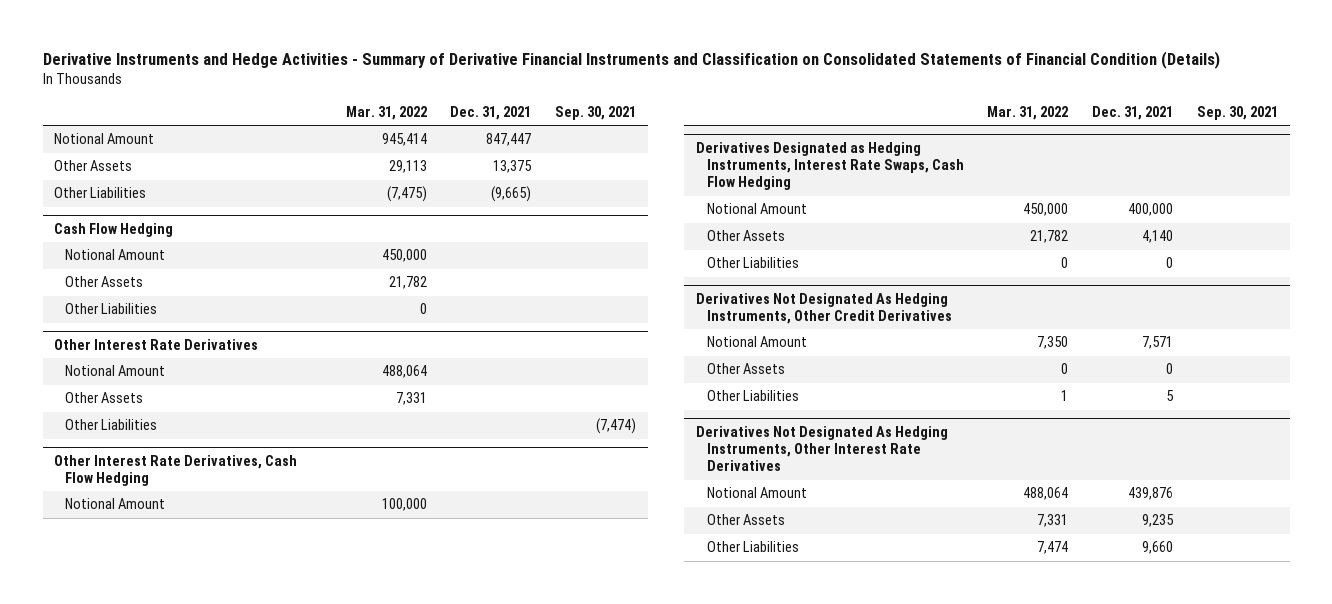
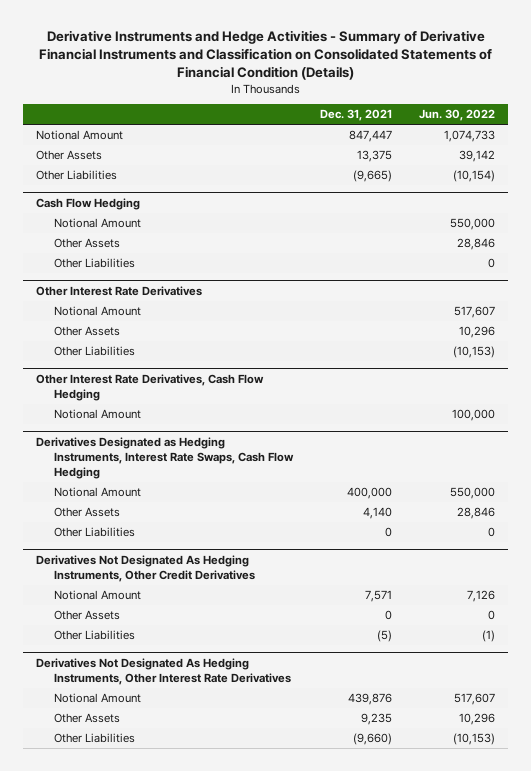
[345,106,427,121] Mar. 31, 2022 -> none
[555,106,637,121] Sep. 30, 2021 -> none
none -> [418,109,495,122] Jun. 30, 2022
[1165,390,1174,402] 5 -> [376,630,392,643] (5)
[1141,541,1173,555] 9,660 -> [352,733,392,746] (9,660)

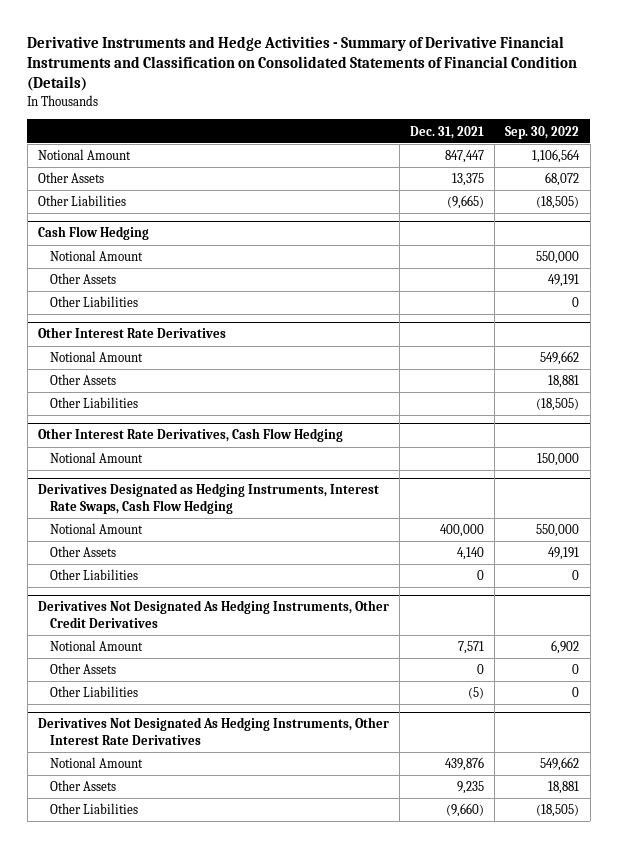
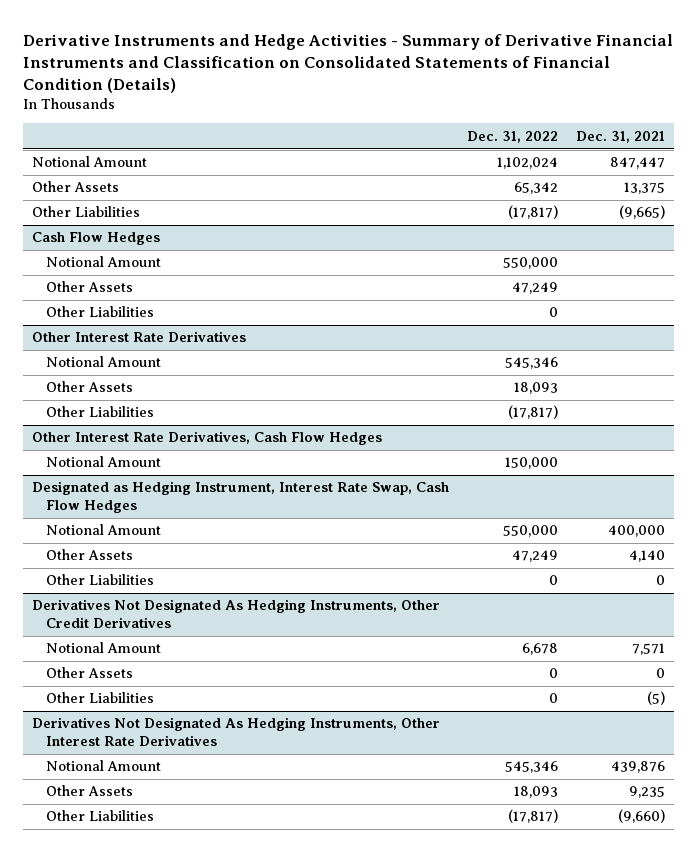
[505,125,580,139] Sep. 30, 2022 -> none
none -> [467,130,559,143] Dec. 31, 2022
[37,226,149,241] Cash Flow Hedging -> [32,232,161,246] Cash Flow Hedges
[37,428,343,443] Other Interest Rate Derivatives, Cash Flow Hedging -> [32,431,383,446] Other Interest Rate Derivatives, Cash Flow Hedges
[37,483,379,515] Derivatives Designated as Hedging Instruments, Interest Rate Swaps, Cash Flow Hedging -> [32,481,450,514] Designated as Hedging Instrument, Interest Rate Swap, Cash Flow Hedges

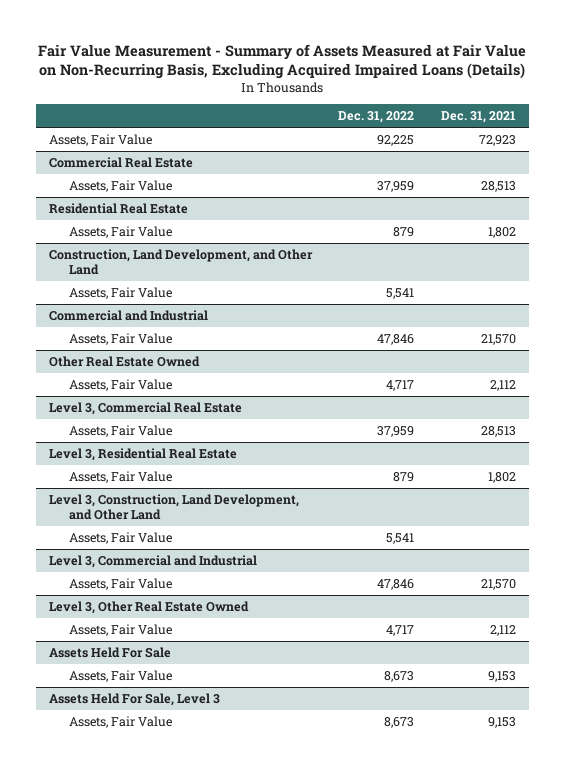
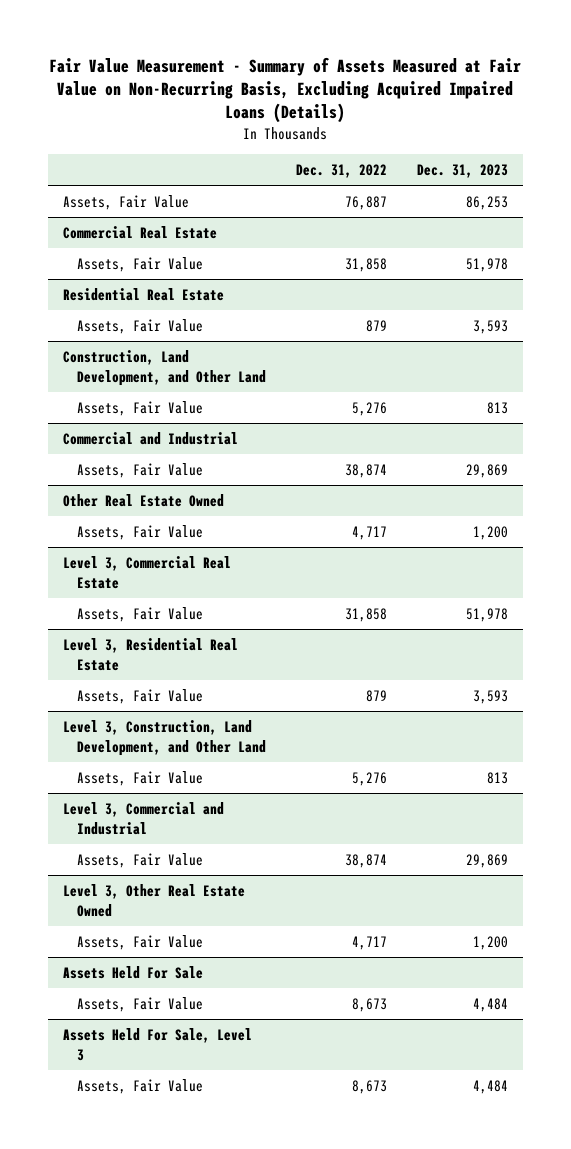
[440,111,516,124] Dec. 31, 2021 -> none
none -> [416,163,508,178] Dec. 31, 2023
[377,134,415,146] 92,225 -> [345,195,388,210] 76,887
[377,180,415,192] 37,959 -> [345,257,388,272] 31,858
[386,287,415,299] 5,541 -> [352,401,388,416] 5,276
[377,333,415,345] 47,846 -> [345,463,388,478] 38,874
[377,425,415,437] 37,959 -> [345,607,388,622] 31,858
[386,532,415,544] 5,541 -> [352,771,388,786] 5,276
[377,578,415,590] 47,846 -> [345,853,388,868] 38,874

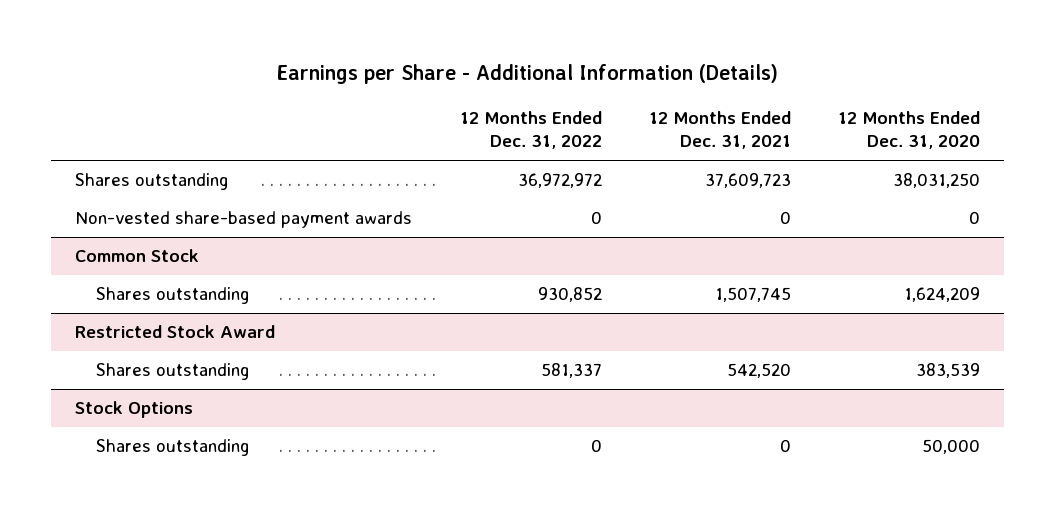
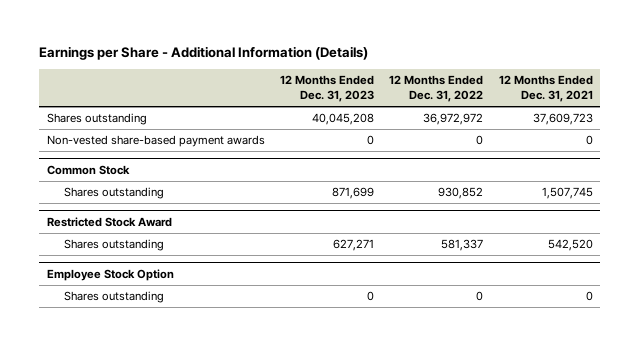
[838,110,981,150] 12 Months Ended Dec. 31, 2020 -> none
none -> [279,75,374,103] 12 Months Ended Dec. 31, 2023
[75,401,194,419] Stock Options -> [46,268,174,281] Employee Stock Option

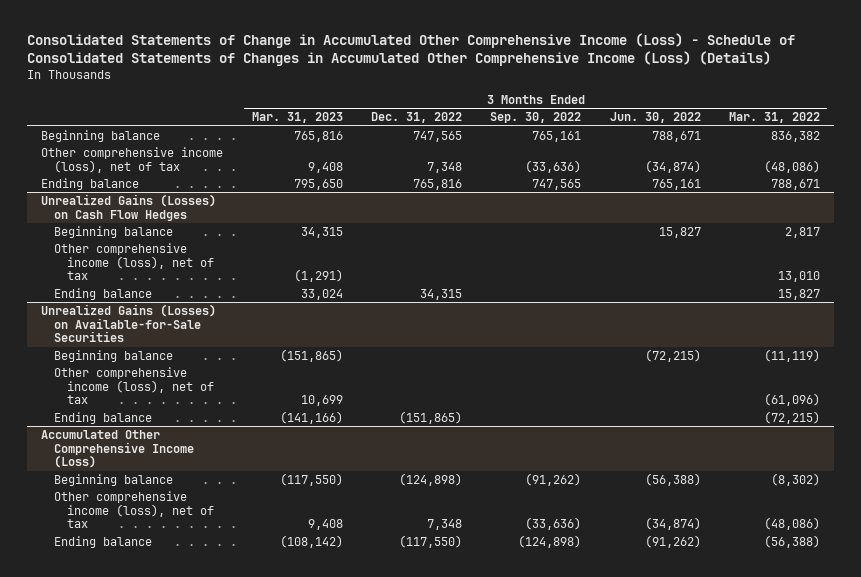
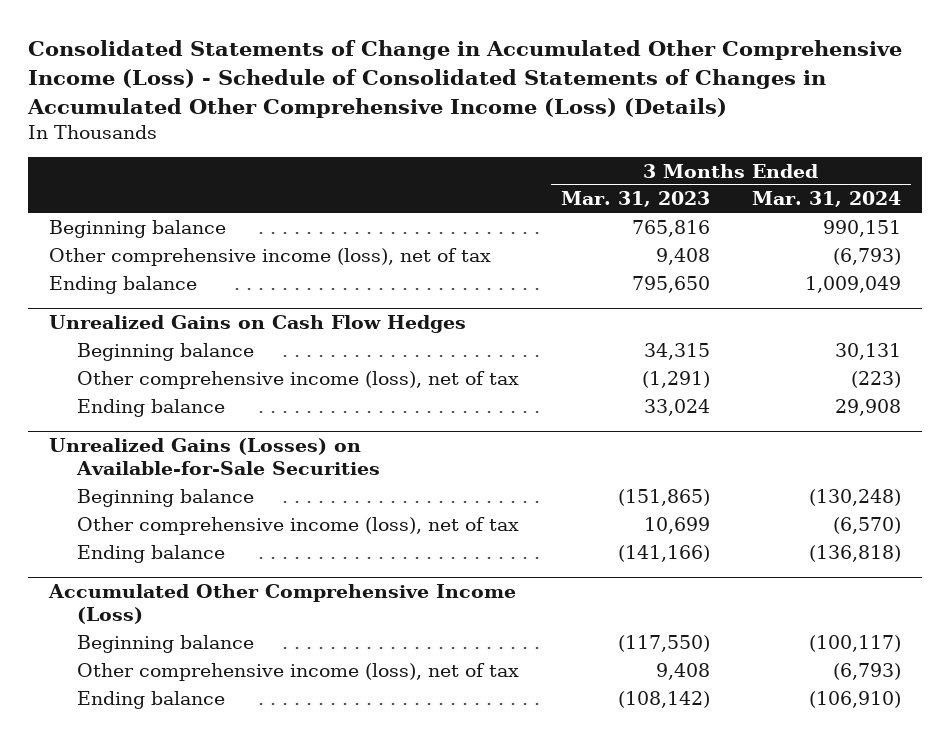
[370,112,462,124] Dec. 31, 2022 -> none
[490,112,582,124] Sep. 30, 2022 -> none
[609,112,701,124] Jun. 30, 2022 -> none
[729,112,821,124] Mar. 31, 2022 -> none
none -> [751,191,901,208] Mar. 31, 2024
[41,193,217,221] Unrealized Gains (Losses) on Cash Flow Hedges -> [48,315,466,334] Unrealized Gains on Cash Flow Hedges

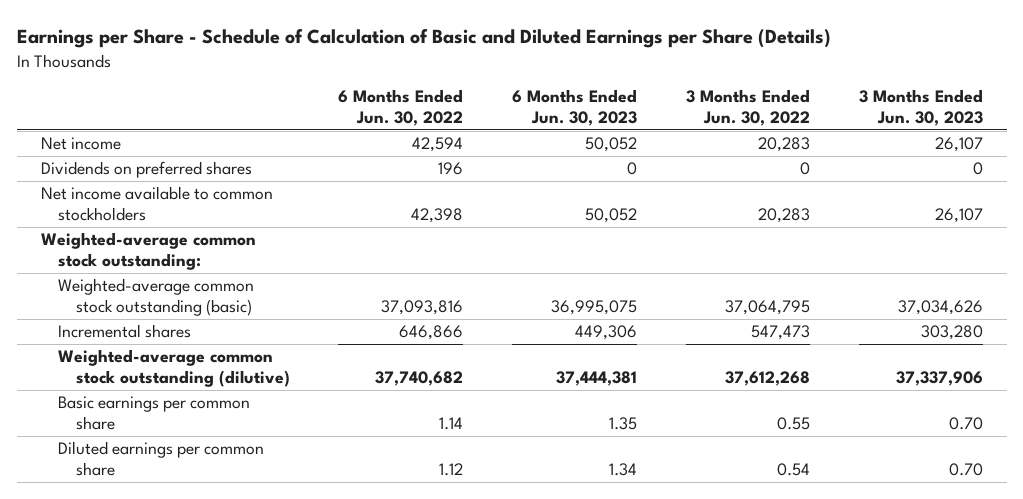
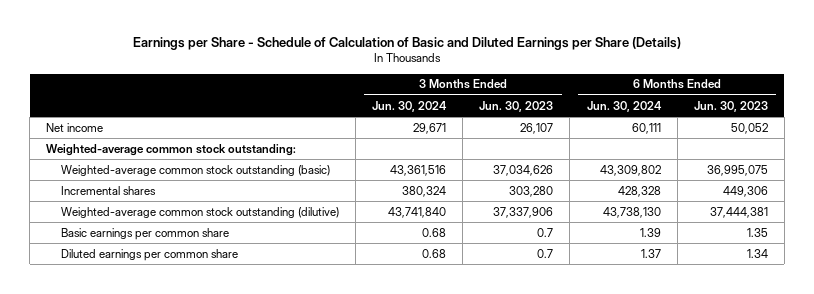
[338,89,464,126] 6 Months Ended Jun. 30, 2022 -> none
[685,89,810,126] 3 Months Ended Jun. 30, 2022 -> none
none -> [372,100,448,112] Jun. 30, 2024
none -> [586,100,662,112] Jun. 30, 2024
[40,161,252,179] Dividends on preferred shares -> none
[40,186,273,221] Net income available to common stockholders -> none
[948,416,983,430] 0.70 -> [537,227,554,237] 0.7
[948,462,983,476] 0.70 -> [537,248,554,258] 0.7

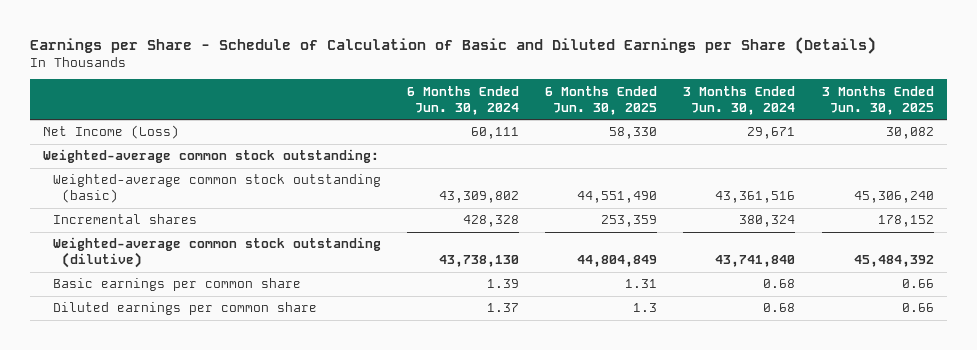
[479,100,554,112] Jun. 30, 2023 -> none
[693,100,768,112] Jun. 30, 2023 -> none
none -> [545,85,658,115] 6 Months Ended Jun. 30, 2025
none -> [821,85,934,115] 3 Months Ended Jun. 30, 2025
[46,122,104,132] Net income -> [43,125,180,140] Net Income (Loss)

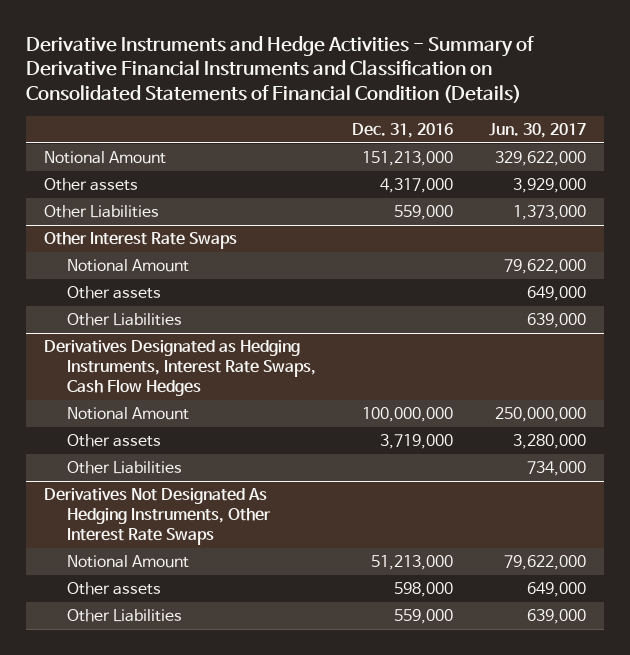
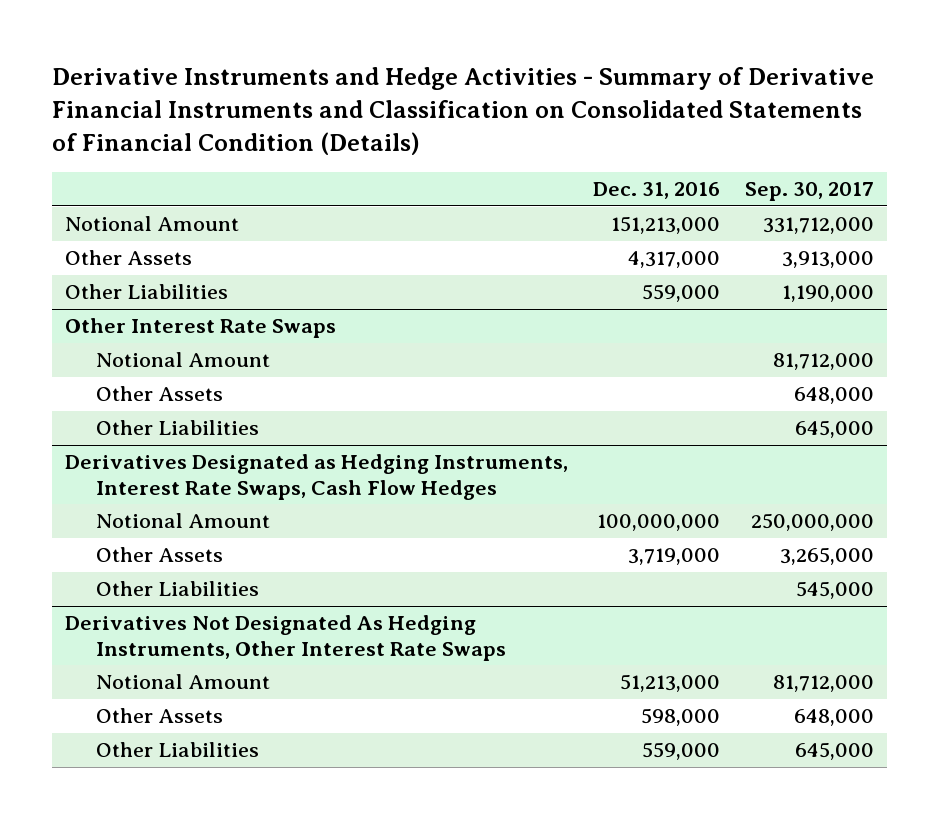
[488,122,586,138] Jun. 30, 2017 -> none
none -> [745,182,875,202] Sep. 30, 2017
[43,178,138,192] Other assets -> [64,250,192,266] Other Assets
[67,286,162,300] Other assets -> [96,386,224,402] Other Assets
[67,434,162,448] Other assets -> [96,547,224,563] Other Assets
[67,582,162,596] Other assets -> [96,708,224,724] Other Assets

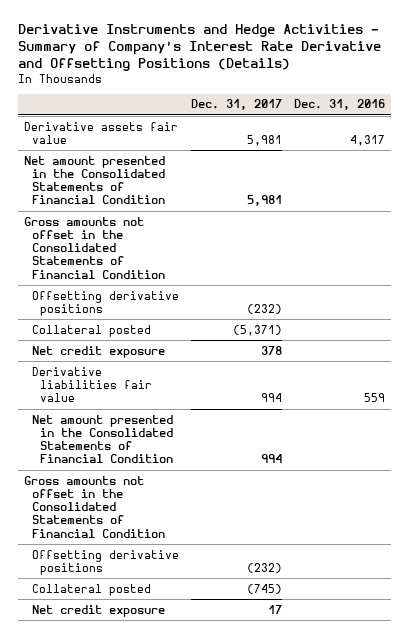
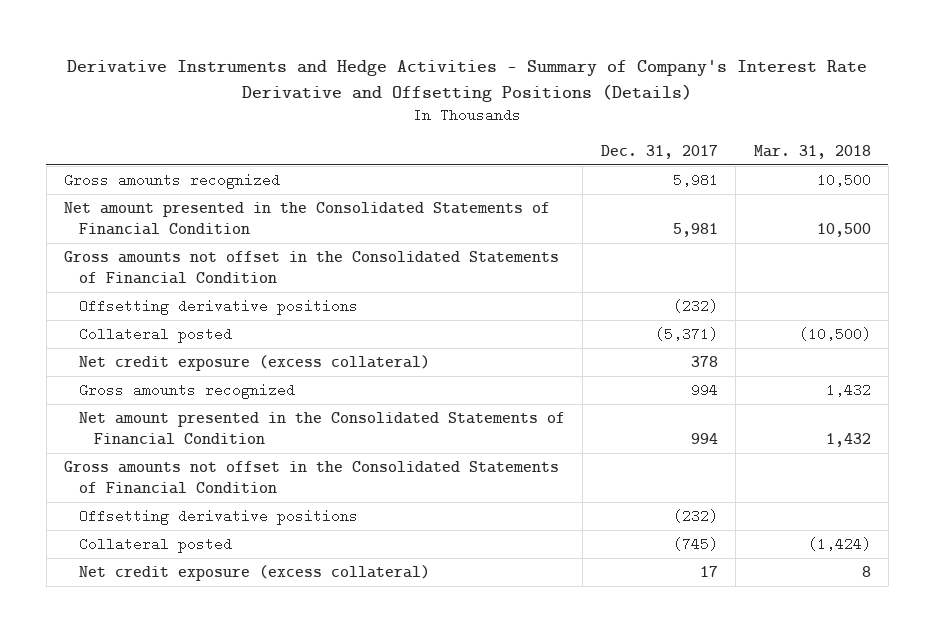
[293,99,385,111] Dec. 31, 2016 -> none
none -> [753,144,871,159] Mar. 31, 2018
[23,121,178,144] Derivative assets fair value -> [64,173,281,190] Gross amounts recognized
[31,345,165,358] Net credit exposure -> [79,355,431,372] Net credit exposure (excess collateral)
[31,366,153,403] Derivative liabilities fair value -> [79,383,296,400] Gross amounts recognized
[31,604,165,617] Net credit exposure -> [79,565,431,582] Net credit exposure (excess collateral)

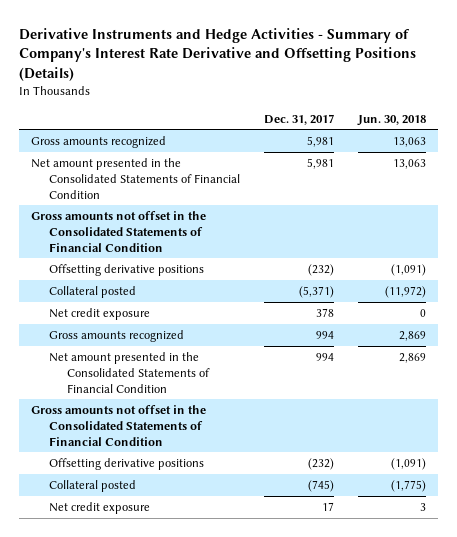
[753,144,871,159] Mar. 31, 2018 -> none
none -> [356,114,426,126] Jun. 30, 2018
[79,355,431,372] Net credit exposure (excess collateral) -> [49,308,151,321] Net credit exposure
[79,565,431,582] Net credit exposure (excess collateral) -> [49,502,151,515] Net credit exposure

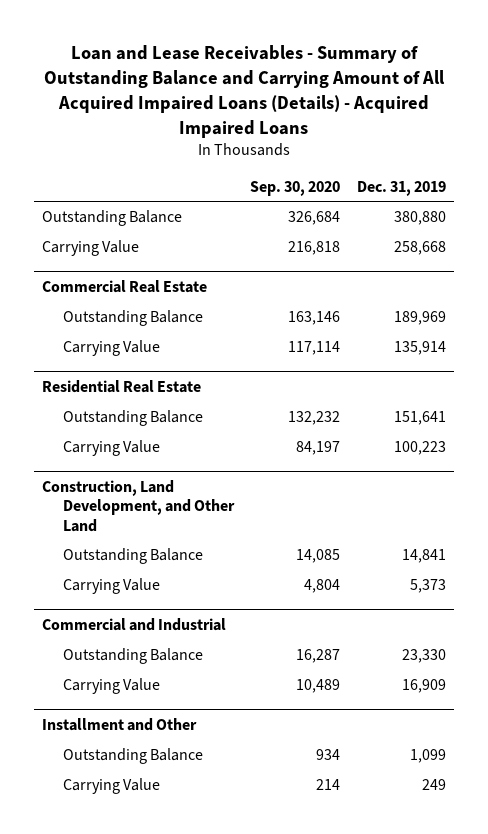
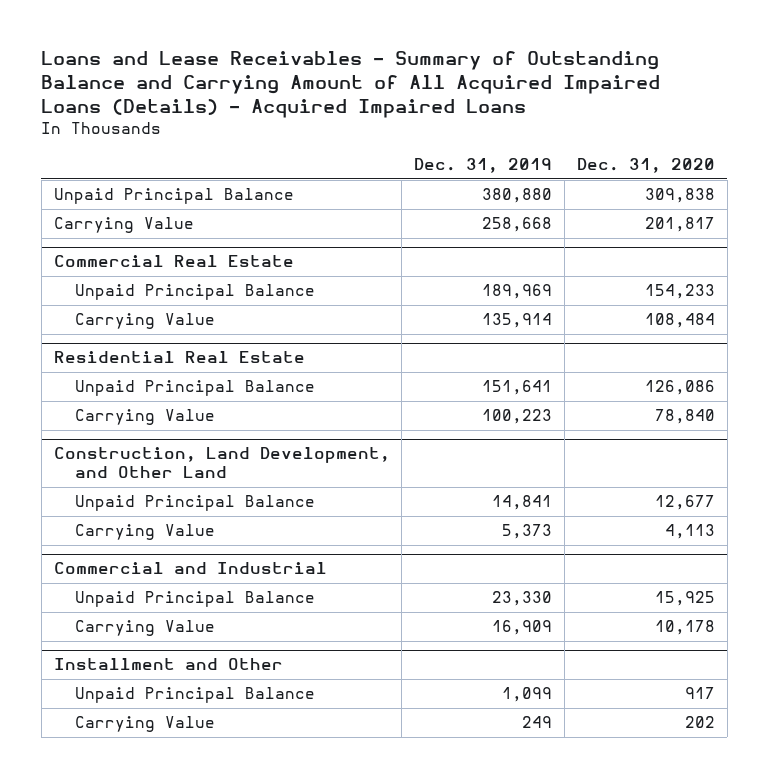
[44,44,446,138] Loan and Lease Receivables - Summary of Outstanding Balance and Carrying Amount of All Acquired Impaired Loans (Details) - Acquired Impaired Loans -> [41,51,661,119] Loans and Lease Receivables - Summary of Outstanding Balance and Carrying Amount of All Acquired Impaired Loans (Details) - Acquired Impaired Loans
[250,180,341,196] Sep. 30, 2020 -> none
none -> [576,158,715,174] Dec. 31, 2020
[42,210,183,227] Outstanding Balance -> [53,188,294,205] Unpaid Principal Balance
[62,310,203,327] Outstanding Balance -> [74,284,315,301] Unpaid Principal Balance
[62,410,203,427] Outstanding Balance -> [74,380,315,397] Unpaid Principal Balance
[62,548,203,565] Outstanding Balance -> [74,495,315,512] Unpaid Principal Balance
[62,648,203,665] Outstanding Balance -> [74,591,315,608] Unpaid Principal Balance
[62,748,203,765] Outstanding Balance -> [74,687,315,704] Unpaid Principal Balance

